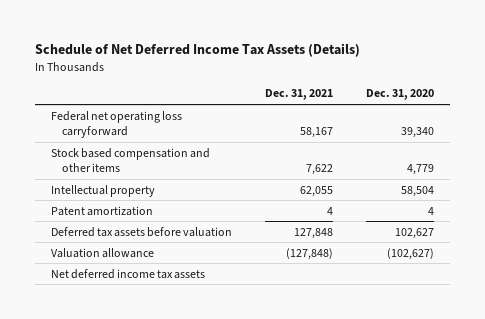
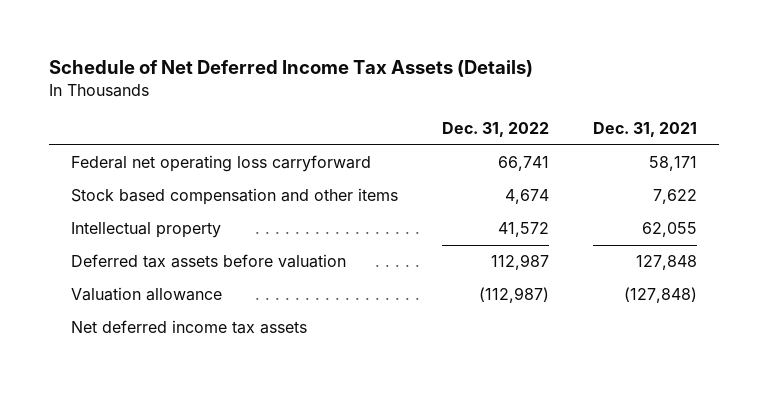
[365,89,434,101] Dec. 31, 2020 -> none
none -> [442,122,550,138] Dec. 31, 2022
[300,127,334,139] 58,167 -> [649,156,698,172] 58,171
[51,205,154,216] Patent amortization -> none

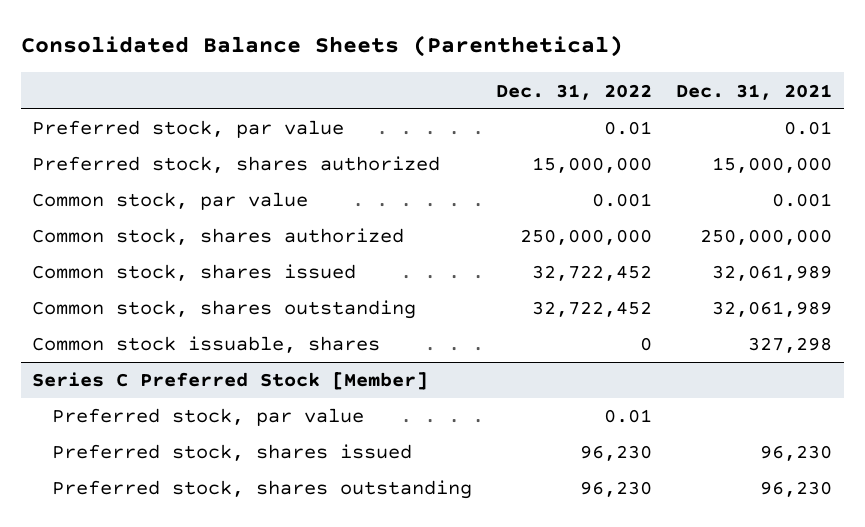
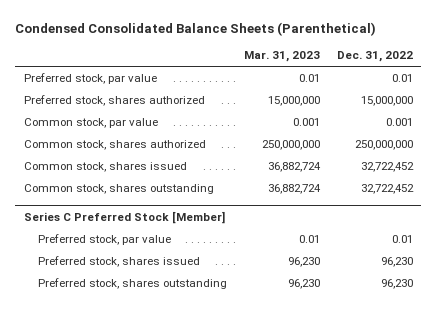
[20,35,623,58] Consolidated Balance Sheets (Parenthetical) -> [15,22,377,37] Condensed Consolidated Balance Sheets (Parenthetical)
[676,83,833,100] Dec. 31, 2021 -> none
none -> [243,51,320,63] Mar. 31, 2023
[32,336,381,354] Common stock issuable, shares -> none

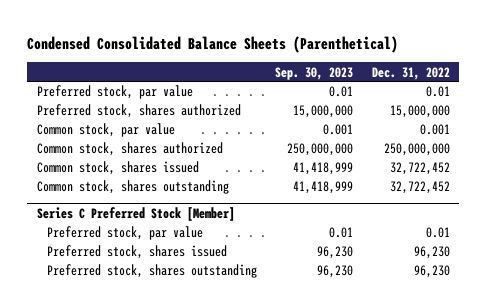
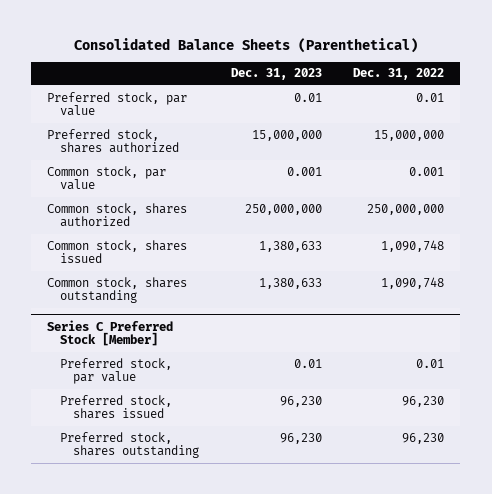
[27,35,399,53] Condensed Consolidated Balance Sheets (Parenthetical) -> [73,37,418,53] Consolidated Balance Sheets (Parenthetical)
[275,66,354,80] Sep. 30, 2023 -> none
none -> [230,68,322,81] Dec. 31, 2023
[389,162,450,176] 32,722,452 -> [381,239,445,252] 1,090,748
[389,181,450,195] 32,722,452 -> [381,276,445,289] 1,090,748

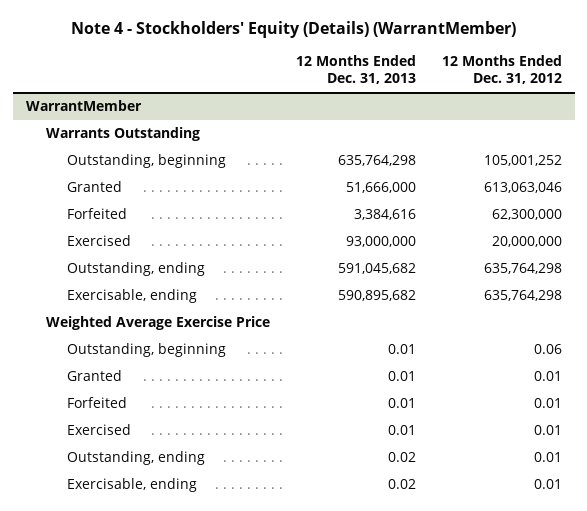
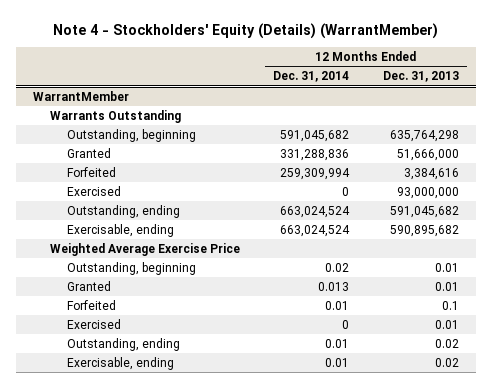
[441,54,562,85] 12 Months Ended Dec. 31, 2012 -> none
none -> [273,71,350,83] Dec. 31, 2014
[388,398,417,409] 0.01 -> [442,300,460,310] 0.1

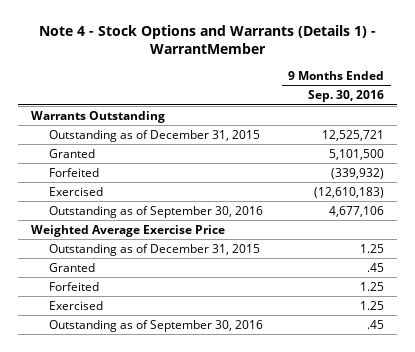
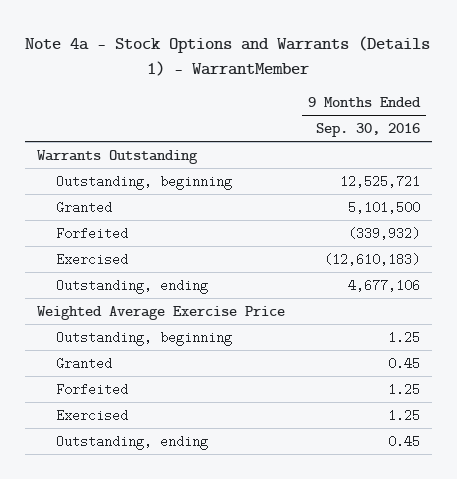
[38,25,376,55] Note 4 - Stock Options and Warrants (Details 1) - WarrantMember -> [25,36,431,76] Note 4a - Stock Options and Warrants (Details 1) - WarrantMember
[48,129,260,142] Outstanding as of December 31, 2015 -> [56,174,233,190] Outstanding, beginning
[48,205,263,218] Outstanding as of September 30, 2016 -> [56,278,209,294] Outstanding, ending
[48,243,260,256] Outstanding as of December 31, 2015 -> [56,330,233,346] Outstanding, beginning
[367,262,385,272] .45 -> [388,356,421,370] 0.45
[48,319,263,332] Outstanding as of September 30, 2016 -> none
none -> [56,434,209,450] Outstanding, ending

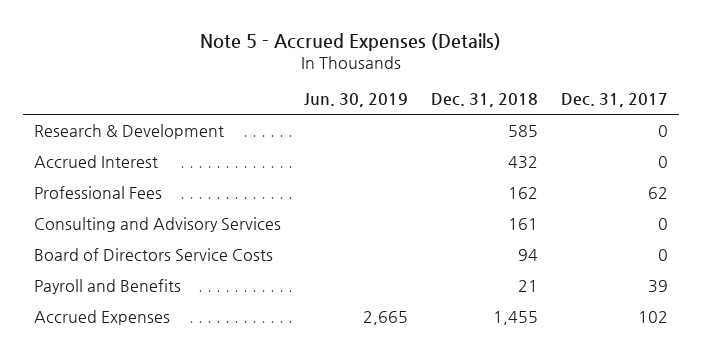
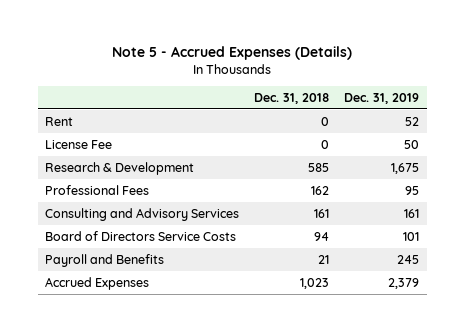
[304,93,409,108] Jun. 30, 2019 -> none
[561,93,669,108] Dec. 31, 2017 -> none
none -> [344,92,420,104] Dec. 31, 2019
none -> [45,116,74,126] Rent
none -> [45,139,113,149] License Fee
[34,154,159,168] Accrued Interest -> none
[493,310,539,325] 1,455 -> [300,277,330,289] 1,023

